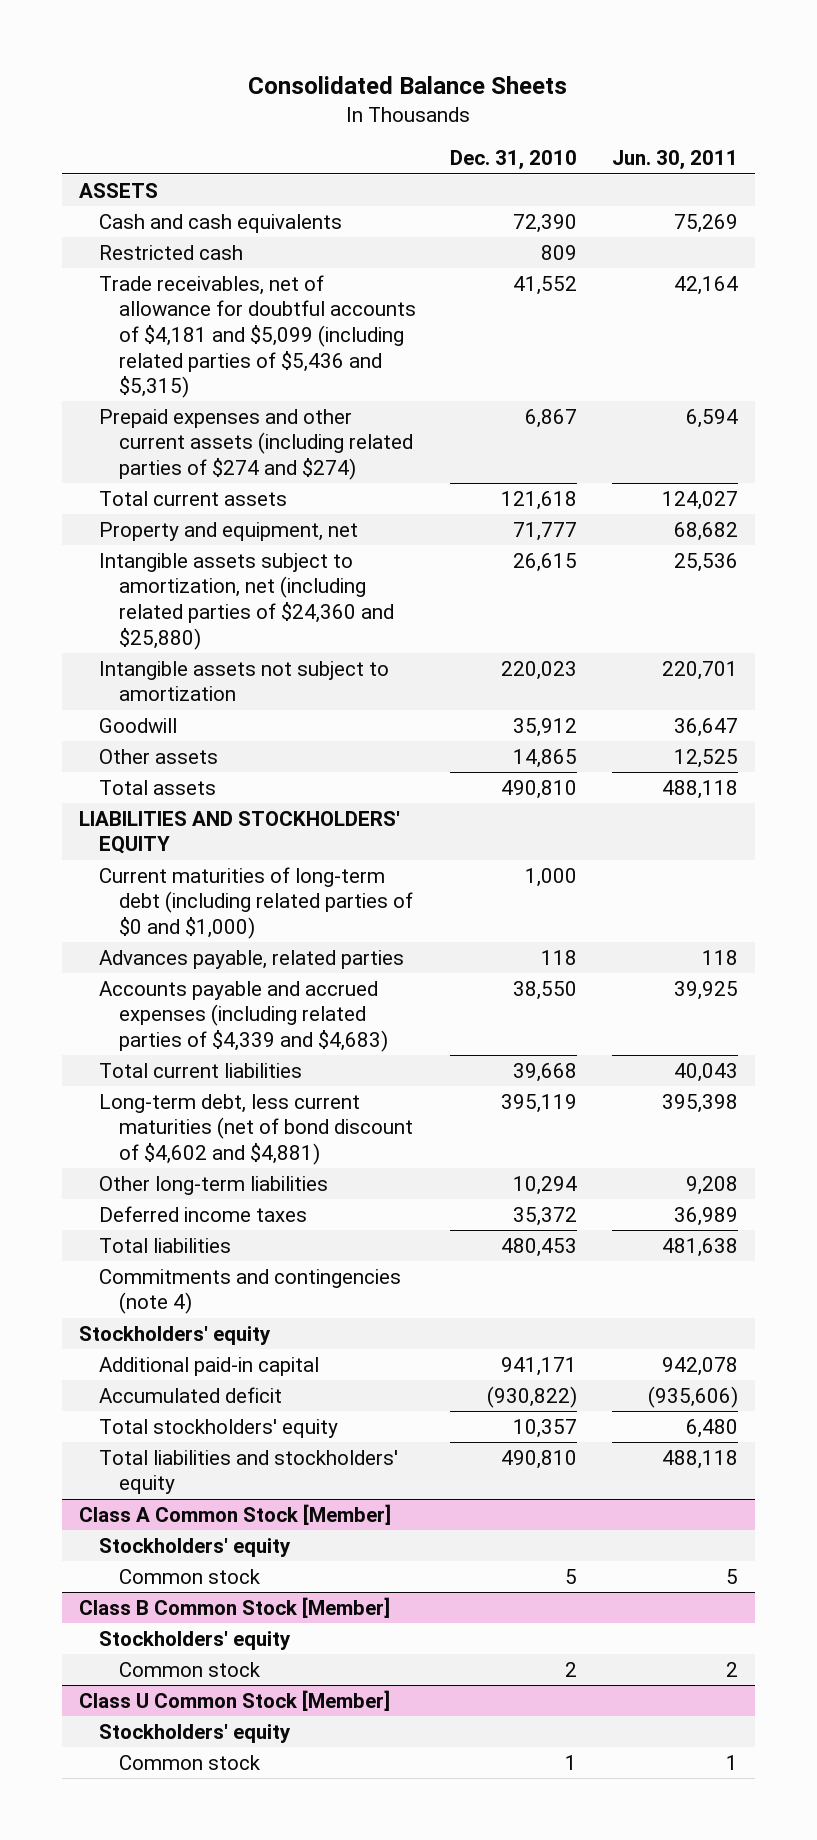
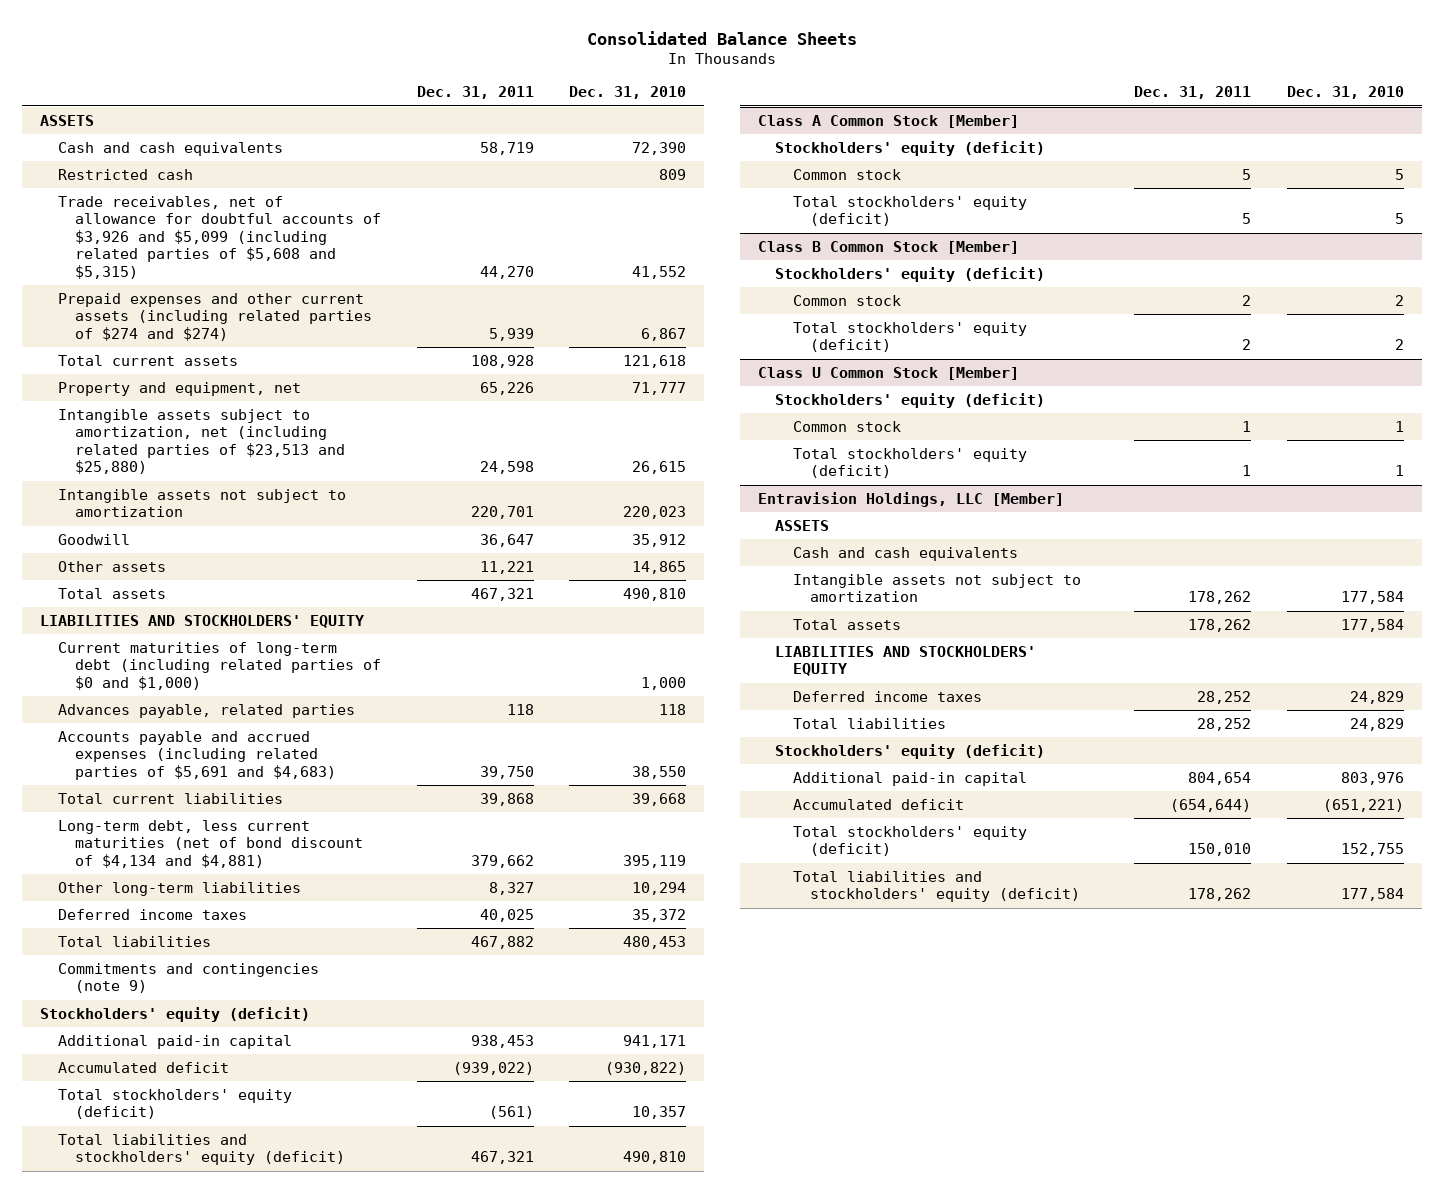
[611,150,738,171] Jun. 30, 2011 -> none
none -> [416,86,534,100] Dec. 31, 2011
[98,274,416,399] Trade receivables, net of allowance for doubtful accounts of $4,181 and $5,099 (including related parties of $5,436 and $5,315) -> [57,195,381,279] Trade receivables, net of allowance for doubtful accounts of $3,926 and $5,099 (including related parties of $5,608 and $5,315)
[98,552,394,650] Intangible assets subject to amortization, net (including related parties of $24,360 and $25,880) -> [57,408,345,475] Intangible assets subject to amortization, net (including related parties of $23,513 and $25,880)
[98,980,388,1053] Accounts payable and accrued expenses (including related parties of $4,339 and $4,683) -> [57,730,336,780] Accounts payable and accrued expenses (including related parties of $5,691 and $4,683)
[98,1093,413,1166] Long-term debt, less current maturities (net of bond discount of $4,602 and $4,881) -> [57,819,363,868] Long-term debt, less current maturities (net of bond discount of $4,134 and $4,881)
[98,1268,401,1315] Commitments and contingencies (note 4) -> [57,962,319,994] Commitments and contingencies (note 9)
[78,1325,271,1345] Stockholders' equity -> [40,1006,311,1022] Stockholders' equity (deficit)
[98,1418,338,1438] Total stockholders' equity -> [57,1088,292,1120] Total stockholders' equity (deficit)
[98,1449,398,1495] Total liabilities and stockholders' equity -> [57,1133,345,1166] Total liabilities and stockholders' equity (deficit)
[98,1537,291,1557] Stockholders' equity -> [775,140,1046,156] Stockholders' equity (deficit)
none -> [792,195,1027,227] Total stockholders' equity (deficit)
[98,1630,291,1650] Stockholders' equity -> [775,266,1046,282] Stockholders' equity (deficit)
none -> [792,321,1027,353] Total stockholders' equity (deficit)
[98,1723,291,1743] Stockholders' equity -> [775,392,1046,408] Stockholders' equity (deficit)
none -> [792,447,1027,479] Total stockholders' equity (deficit)
none -> [757,491,1064,507] Entravision Holdings, LLC [Member]
none -> [775,519,830,531] ASSETS
none -> [792,546,1018,561] Cash and cash equivalents
none -> [792,573,1081,603] Intangible assets not subject to amortization
none -> [792,618,901,630] Total assets
none -> [775,645,1037,677] LIABILITIES AND STOCKHOLDERS' EQUITY
none -> [792,690,982,702] Deferred income taxes
none -> [792,717,946,729] Total liabilities
none -> [775,743,1046,759] Stockholders' equity (deficit)
none -> [792,771,1027,786] Additional paid-in capital
none -> [792,798,964,810] Accumulated deficit
none -> [792,825,1027,857] Total stockholders' equity (deficit)
none -> [792,870,1080,903] Total liabilities and stockholders' equity (deficit)

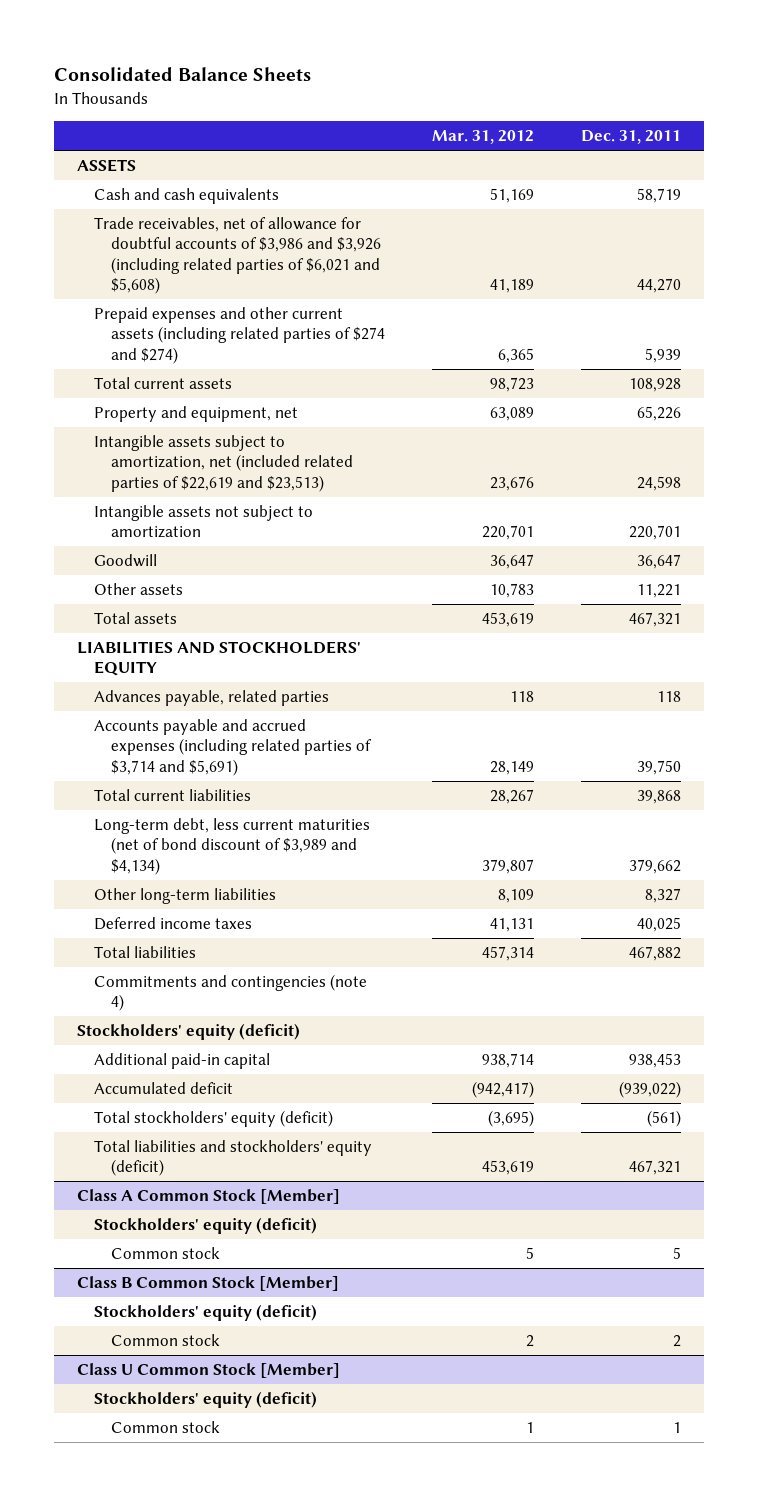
[569,86,687,100] Dec. 31, 2010 -> none
none -> [431,130,534,145] Mar. 31, 2012
[57,168,193,180] Restricted cash -> none
[57,195,381,279] Trade receivables, net of allowance for doubtful accounts of $3,926 and $5,099 (including related parties of $5,608 and $5,315) -> [94,217,382,294] Trade receivables, net of allowance for doubtful accounts of $3,986 and $3,926 (including related parties of $6,021 and $5,608)
[57,408,345,475] Intangible assets subject to amortization, net (including related parties of $23,513 and $25,880) -> [94,435,354,492] Intangible assets subject to amortization, net (included related parties of $22,619 and $23,513)
[57,641,381,690] Current maturities of long-term debt (including related parties of $0 and $1,000) -> none
[57,730,336,780] Accounts payable and accrued expenses (including related parties of $5,691 and $4,683) -> [94,719,373,776] Accounts payable and accrued expenses (including related parties of $3,714 and $5,691)
[57,819,363,868] Long-term debt, less current maturities (net of bond discount of $4,134 and $4,881) -> [94,818,371,875] Long-term debt, less current maturities (net of bond discount of $3,989 and $4,134)
[57,962,319,994] Commitments and contingencies (note 9) -> [94,974,368,1012] Commitments and contingencies (note 4)
[792,195,1027,227] Total stockholders' equity (deficit) -> none
[792,321,1027,353] Total stockholders' equity (deficit) -> none
[792,447,1027,479] Total stockholders' equity (deficit) -> none
[757,491,1064,507] Entravision Holdings, LLC [Member] -> none
[775,519,830,531] ASSETS -> none
[792,546,1018,561] Cash and cash equivalents -> none
[792,573,1081,603] Intangible assets not subject to amortization -> none
[792,618,901,630] Total assets -> none
[775,645,1037,677] LIABILITIES AND STOCKHOLDERS' EQUITY -> none
[792,690,982,702] Deferred income taxes -> none
[792,717,946,729] Total liabilities -> none
[775,743,1046,759] Stockholders' equity (deficit) -> none
[792,771,1027,786] Additional paid-in capital -> none
[792,798,964,810] Accumulated deficit -> none
[792,825,1027,857] Total stockholders' equity (deficit) -> none
[792,870,1080,903] Total liabilities and stockholders' equity (deficit) -> none

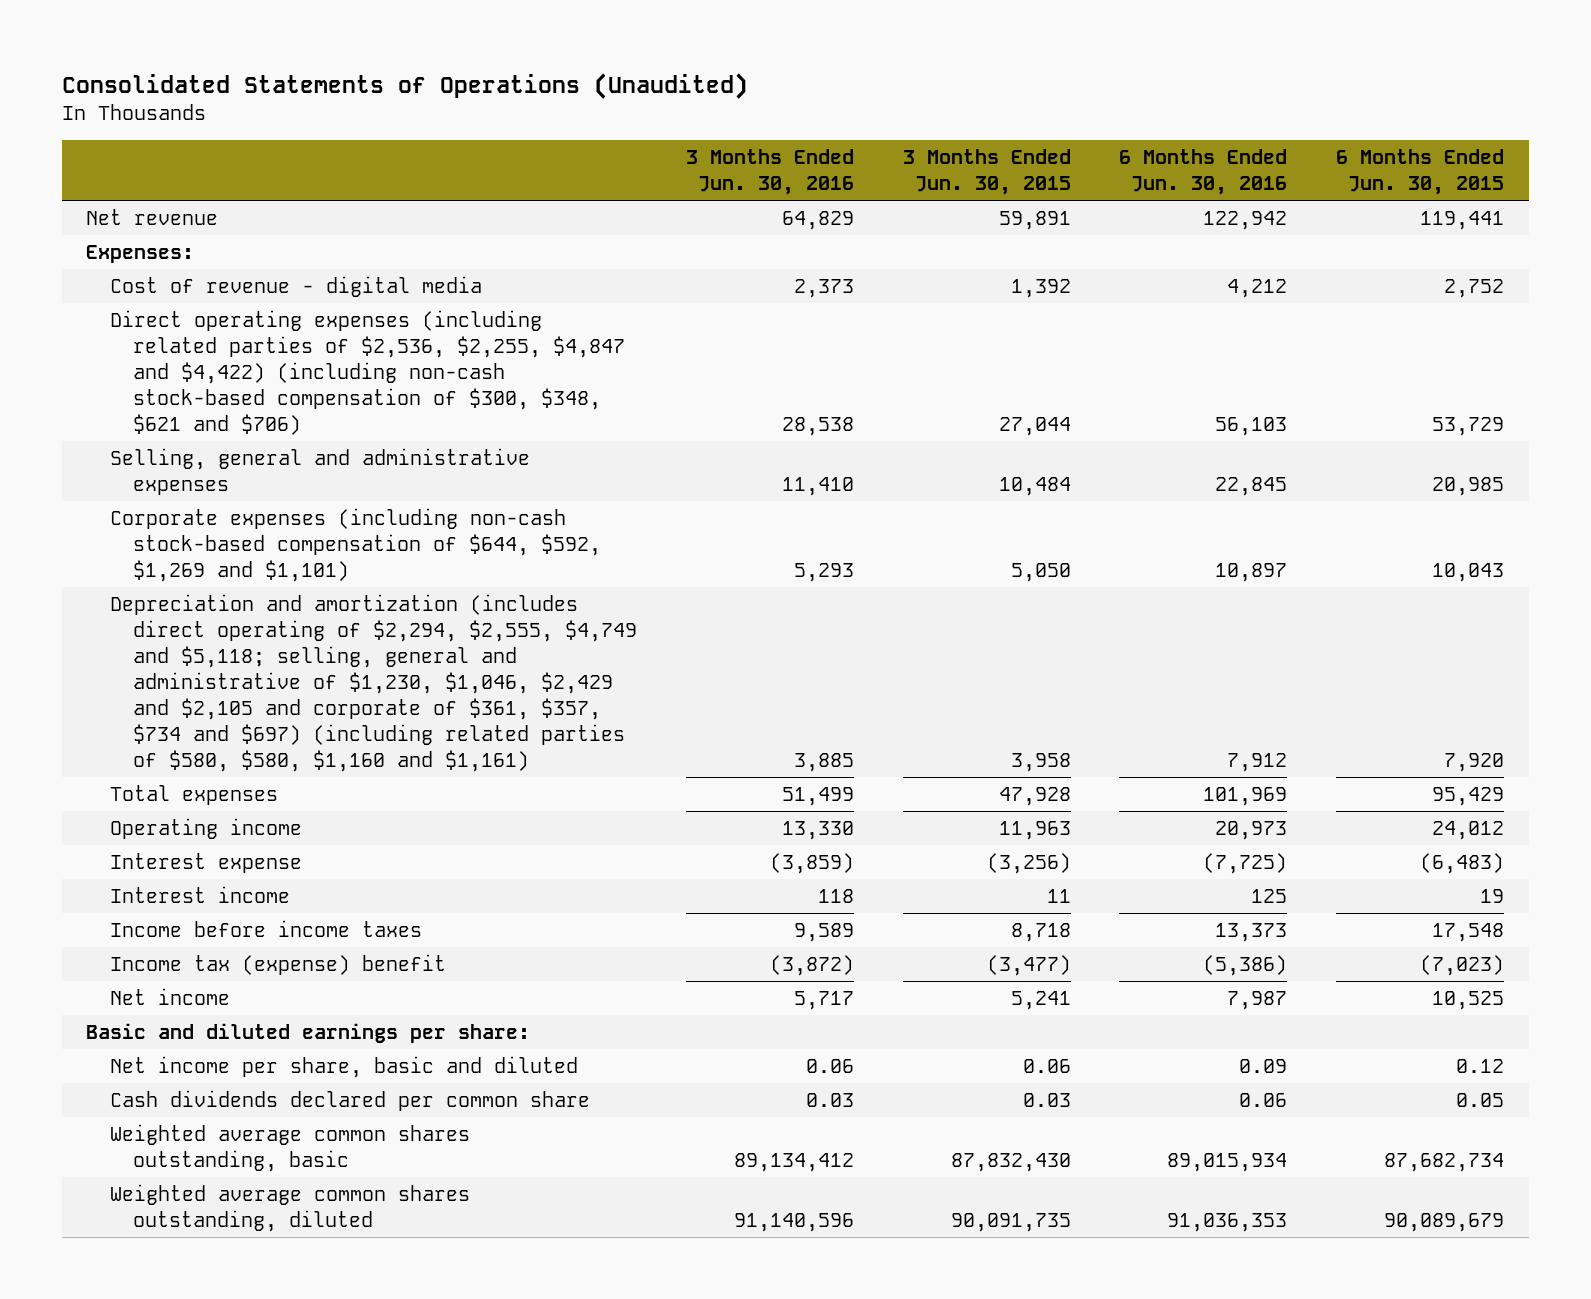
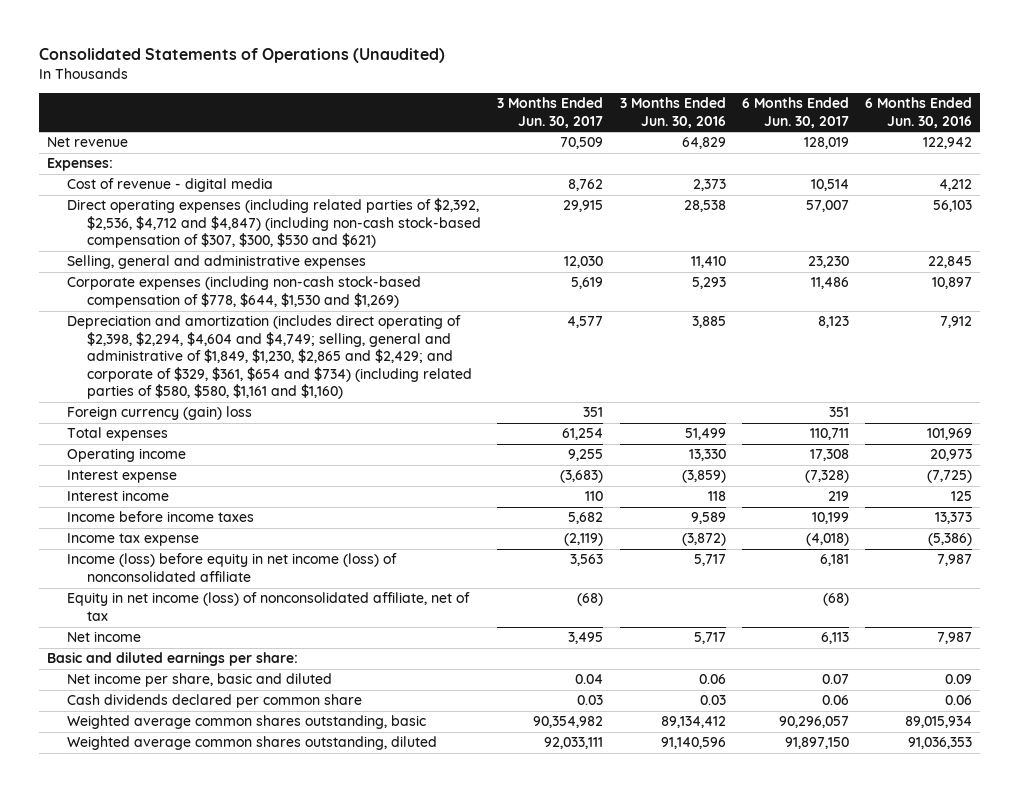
[902,149,1071,196] 3 Months Ended Jun. 30, 2015 -> none
[1336,149,1505,196] 6 Months Ended Jun. 30, 2015 -> none
none -> [497,97,604,128] 3 Months Ended Jun. 30, 2017
none -> [741,97,849,128] 6 Months Ended Jun. 30, 2017
[109,310,625,435] Direct operating expenses (including related parties of $2,536, $2,255, $4,847 and $4,422) (including non-cash stock-based compensation of $300, $348, $621 and $706) -> [67,198,481,249] Direct operating expenses (including related parties of $2,392, $2,536, $4,712 and $4,847) (including non-cash stock-based compensation of $307, $300, $530 and $621)
[109,508,601,583] Corporate expenses (including non-cash stock-based compensation of $644, $592, $1,269 and $1,101) -> [67,276,422,308] Corporate expenses (including non-cash stock-based compensation of $778, $644, $1,530 and $1,269)
[109,594,637,772] Depreciation and amortization (includes direct operating of $2,294, $2,555, $4,749 and $5,118; selling, general and administrative of $1,230, $1,046, $2,429 and $2,105 and corporate of $361, $357, $734 and $697) (including related parties of $580, $580, $1,160 and $1,161) -> [67,315,472,400] Depreciation and amortization (includes direct operating of $2,398, $2,294, $4,604 and $4,749; selling, general and administrative of $1,849, $1,230, $2,865 and $2,429; and corporate of $329, $361, $654 and $734) (including related parties of $580, $580, $1,161 and $1,160)
none -> [67,406,253,421] Foreign currency (gain) loss
[109,954,446,976] Income tax (expense) benefit -> [67,533,200,547] Income tax expense
none -> [67,553,398,582] Income (loss) before equity in net income (loss) of nonconsolidated affiliate
none -> [67,592,471,621] Equity in net income (loss) of nonconsolidated affiliate, net of tax

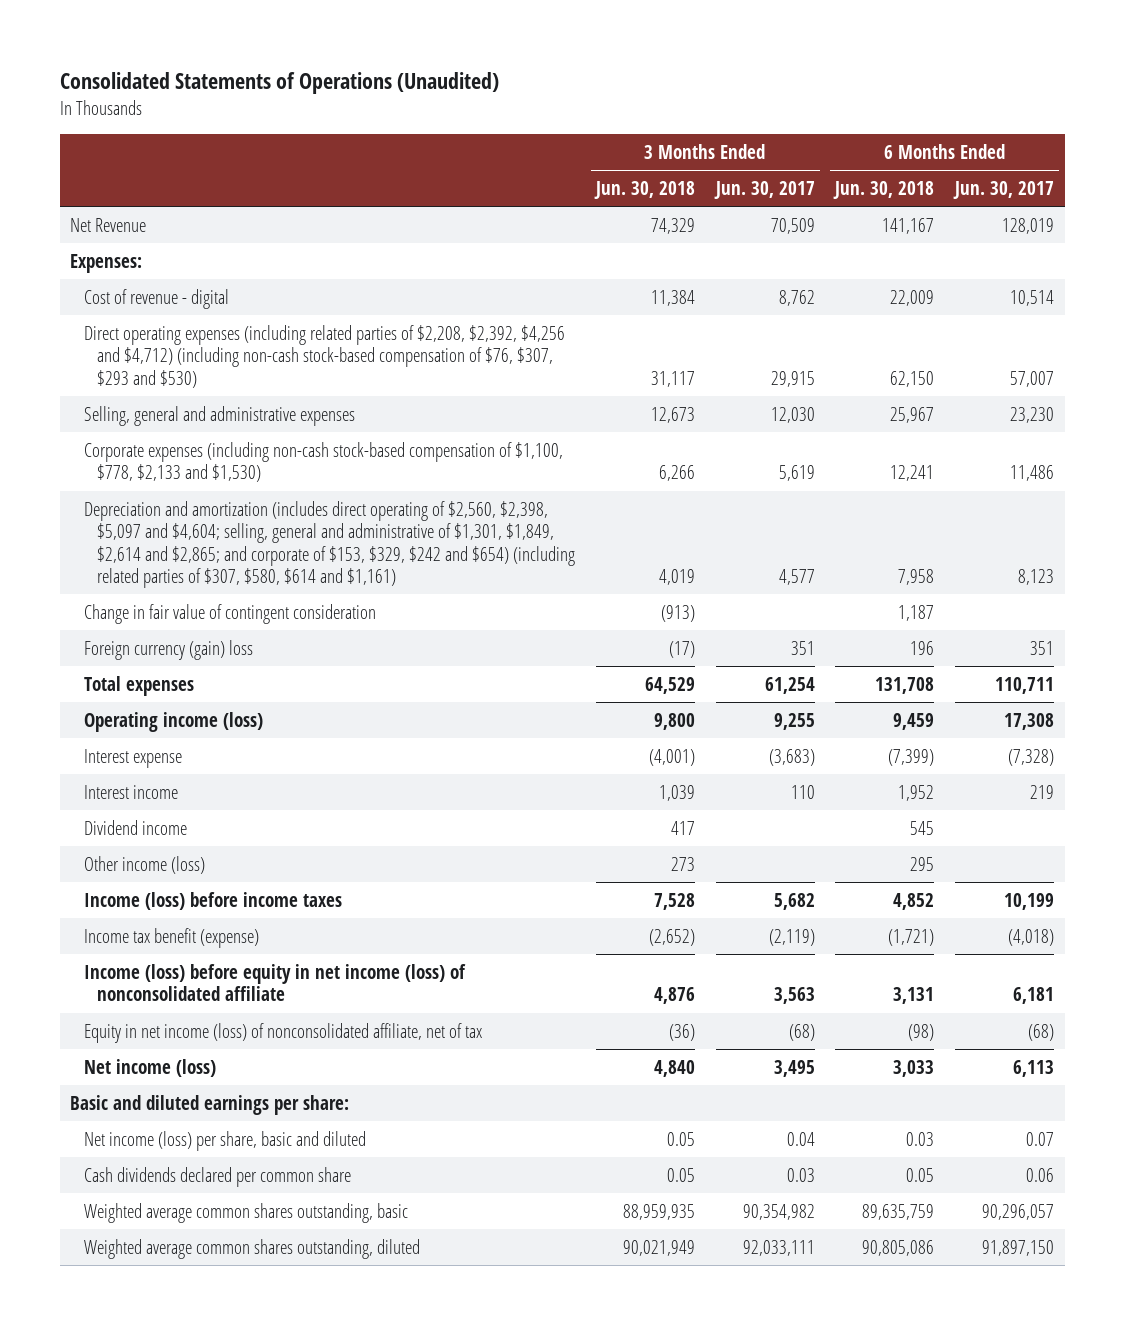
[619,97,726,128] 3 Months Ended Jun. 30, 2016 -> none
[865,97,973,128] 6 Months Ended Jun. 30, 2016 -> none
none -> [594,180,696,199] Jun. 30, 2018
none -> [833,180,935,199] Jun. 30, 2018
[47,137,129,148] Net revenue -> [70,217,147,232] Net Revenue
[67,178,274,193] Cost of revenue - digital media -> [83,288,229,309] Cost of revenue - digital
[67,198,481,249] Direct operating expenses (including related parties of $2,392, $2,536, $4,712 and $4,847) (including non-cash stock-based compensation of $307, $300, $530 and $621) -> [83,324,565,388] Direct operating expenses (including related parties of $2,208, $2,392, $4,256 and $4,712) (including non-cash stock-based compensation of $76, $307, $293 and $530)
[67,276,422,308] Corporate expenses (including non-cash stock-based compensation of $778, $644, $1,530 and $1,269) -> [83,441,563,483] Corporate expenses (including non-cash stock-based compensation of $1,100, $778, $2,133 and $1,530)
[67,315,472,400] Depreciation and amortization (includes direct operating of $2,398, $2,294, $4,604 and $4,749; selling, general and administrative of $1,849, $1,230, $2,865 and $2,429; and corporate of $329, $361, $654 and $734) (including related parties of $580, $580, $1,161 and $1,160) -> [83,500,576,588] Depreciation and amortization (includes direct operating of $2,560, $2,398, $5,097 and $4,604; selling, general and administrative of $1,301, $1,849, $2,614 and $2,865; and corporate of $153, $329, $242 and $654) (including related parties of $307, $580, $614 and $1,161)
none -> [83,603,376,624] Change in fair value of contingent consideration
[67,448,187,463] Operating income -> [83,711,263,732] Operating income (loss)
none -> [83,819,187,835] Dividend income
none -> [83,855,205,874] Other income (loss)
[67,511,255,523] Income before income taxes -> [83,891,342,910] Income (loss) before income taxes
[67,533,200,547] Income tax expense -> [83,927,259,948] Income tax benefit (expense)
[67,631,142,643] Net income -> [83,1058,216,1077] Net income (loss)
[67,673,333,688] Net income per share, basic and diluted -> [83,1130,366,1151] Net income (loss) per share, basic and diluted

